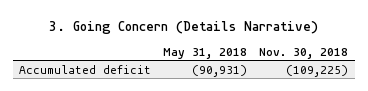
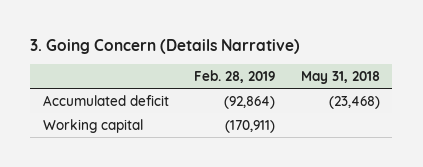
[259,47,349,59] Nov. 30, 2018 -> none
none -> [194,69,276,83] Feb. 28, 2019
[192,64,248,77] (90,931) -> [328,95,380,109] (23,468)
none -> [43,118,144,133] Working capital

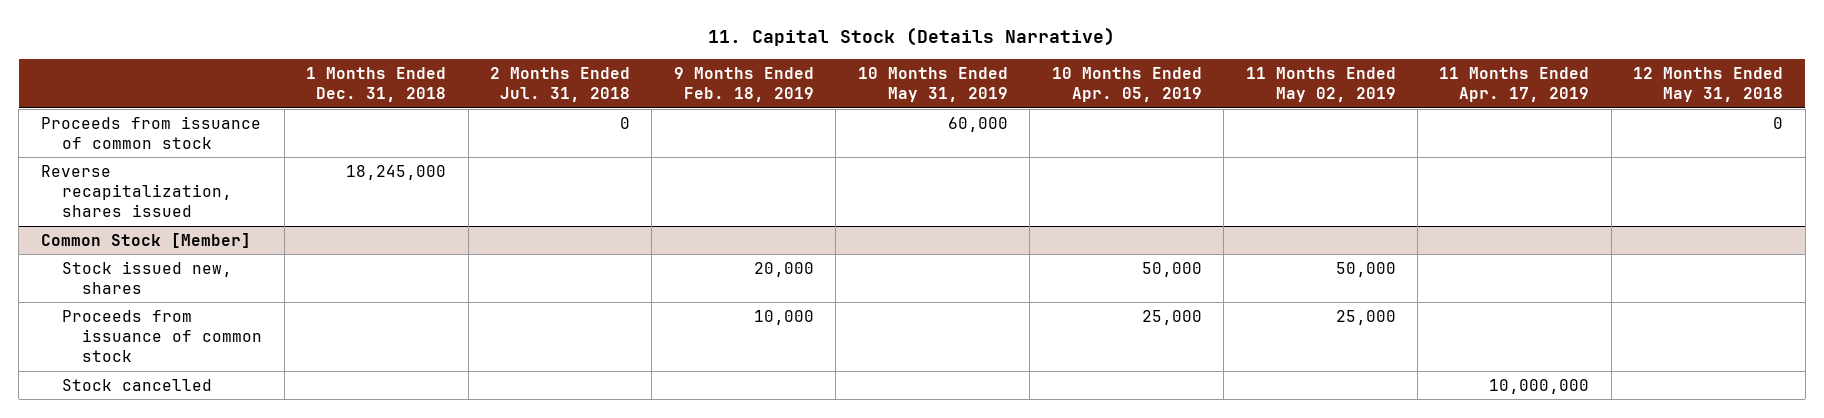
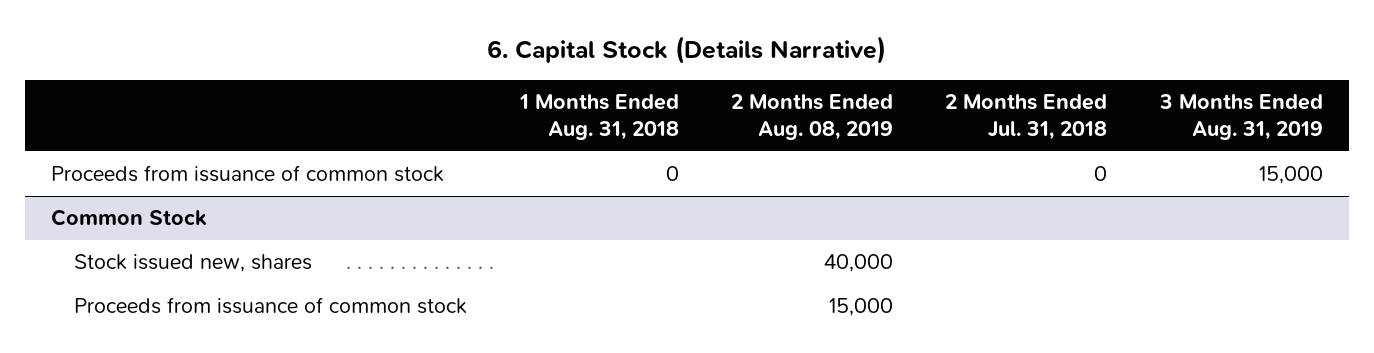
[708,27,1116,47] 11. Capital Stock (Details Narrative) -> [486,36,886,65] 6. Capital Stock (Details Narrative)
[306,67,447,103] 1 Months Ended Dec. 31, 2018 -> none
[673,67,814,103] 9 Months Ended Feb. 18, 2019 -> none
[857,67,1008,103] 10 Months Ended May 31, 2019 -> none
[1051,67,1202,103] 10 Months Ended Apr. 05, 2019 -> none
[1245,67,1396,103] 11 Months Ended May 02, 2019 -> none
[1439,67,1590,103] 11 Months Ended Apr. 17, 2019 -> none
[1633,67,1784,103] 12 Months Ended May 31, 2018 -> none
none -> [518,94,679,141] 1 Months Ended Aug. 31, 2018
none -> [731,94,894,141] 2 Months Ended Aug. 08, 2019
none -> [1158,94,1323,141] 3 Months Ended Aug. 31, 2019
[40,164,232,218] Reverse recapitalization, shares issued -> none
[40,232,251,248] Common Stock [Member] -> [50,209,207,227] Common Stock
[61,378,212,391] Stock cancelled -> none

